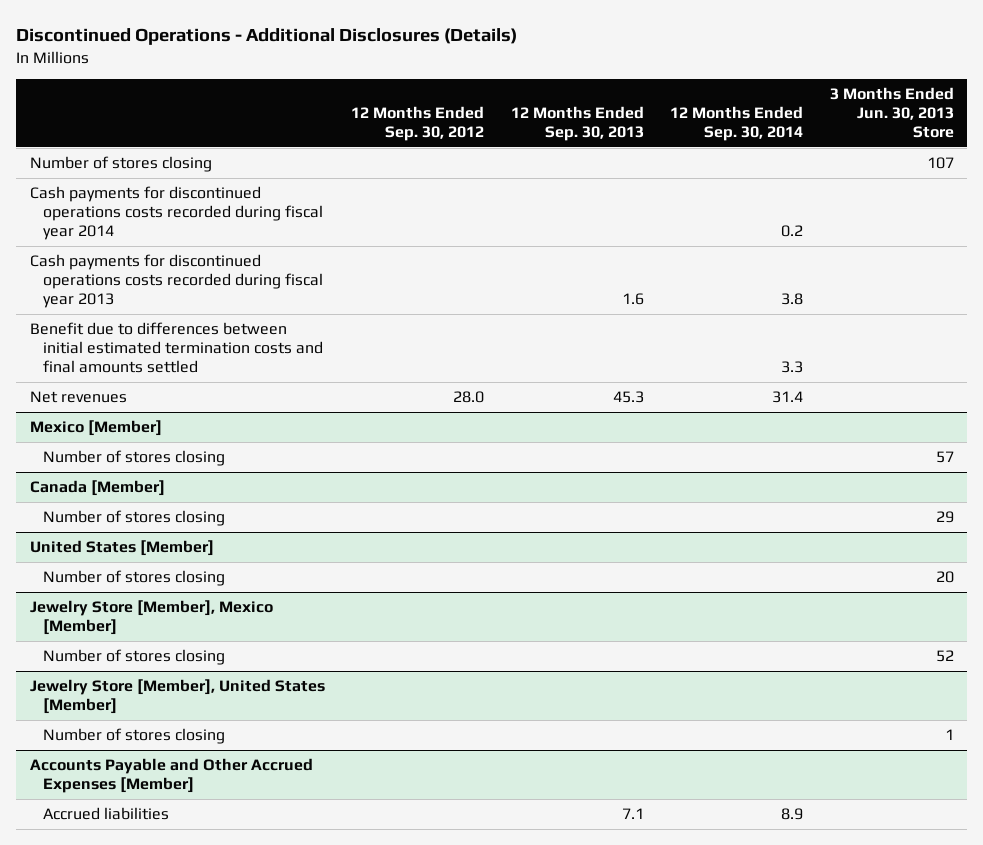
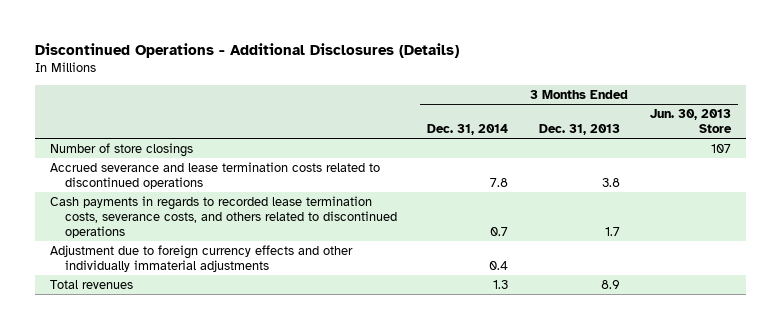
[351,106,485,141] 12 Months Ended Sep. 30, 2012 -> none
[510,106,644,141] 12 Months Ended Sep. 30, 2013 -> none
[670,106,804,141] 12 Months Ended Sep. 30, 2014 -> none
none -> [427,123,509,135] Dec. 31, 2014
none -> [538,123,620,135] Dec. 31, 2013
[29,186,323,240] Cash payments for discontinued operations costs recorded during fiscal year 2014 -> none
[29,420,162,437] Mexico [Member] -> none
[42,450,225,467] Number of stores closing -> none
[29,480,165,497] Canada [Member] -> none
[42,510,225,527] Number of stores closing -> none
[29,540,214,557] United States [Member] -> none
[42,570,225,587] Number of stores closing -> none
[29,600,273,636] Jewelry Store [Member], Mexico [Member] -> none
[42,649,225,666] Number of stores closing -> none
[29,679,325,715] Jewelry Store [Member], United States [Member] -> none
[42,728,225,745] Number of stores closing -> none
[29,758,313,794] Accounts Payable and Other Accrued Expenses [Member] -> none
[42,807,169,821] Accrued liabilities -> none
[29,156,212,173] Number of stores closing -> [50,142,194,157] Number of store closings
none -> [50,161,381,189] Accrued severance and lease termination costs related to discontinued operations
[29,254,323,308] Cash payments for discontinued operations costs recorded during fiscal year 2013 -> [50,195,398,238] Cash payments in regards to recorded lease termination costs, severance costs, and others related to discontinued operations
[29,322,323,373] Benefit due to differences between initial estimated termination costs and final amounts settled -> [50,244,354,272] Adjustment due to foreign currency effects and other individually immaterial adjustments
[29,391,127,404] Net revenues -> [50,279,134,289] Total revenues

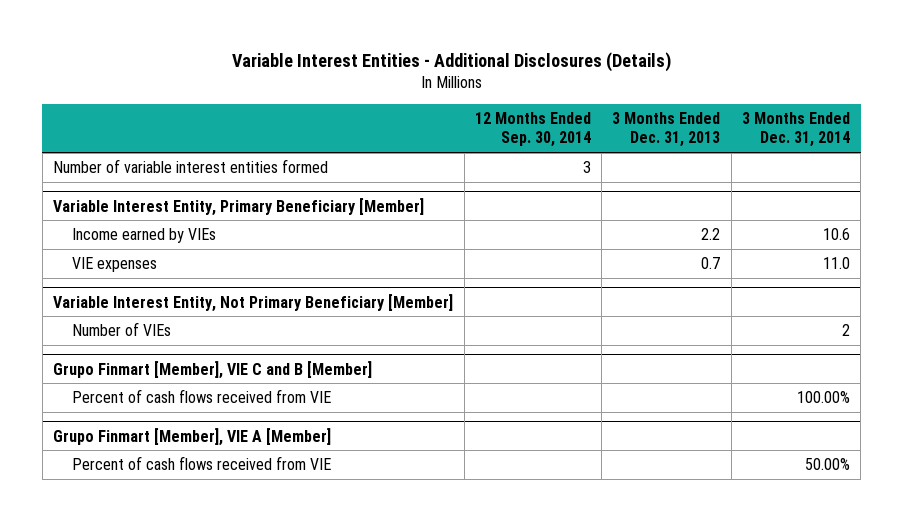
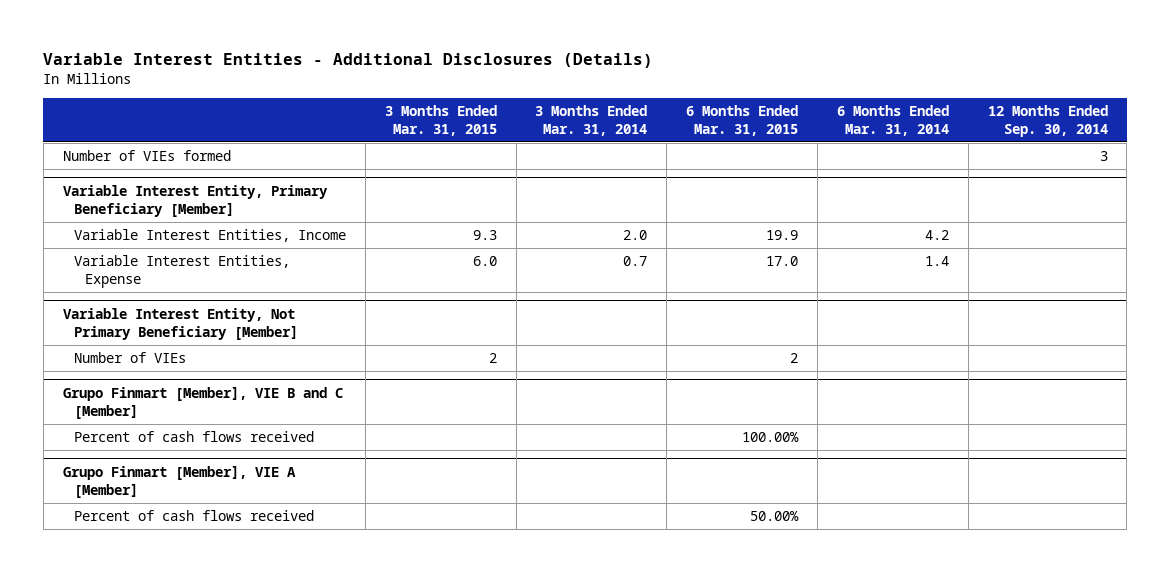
[612,112,721,148] 3 Months Ended Dec. 31, 2013 -> none
[742,112,851,148] 3 Months Ended Dec. 31, 2014 -> none
none -> [384,104,497,136] 3 Months Ended Mar. 31, 2015
none -> [535,104,648,136] 3 Months Ended Mar. 31, 2014
none -> [686,104,799,136] 6 Months Ended Mar. 31, 2015
none -> [836,104,949,136] 6 Months Ended Mar. 31, 2014
[53,159,329,174] Number of variable interest entities formed -> [62,150,231,162] Number of VIEs formed
[71,228,216,244] Income earned by VIEs -> [73,229,346,243] Variable Interest Entities, Income
[71,257,157,273] VIE expenses -> [73,255,290,289] Variable Interest Entities, Expense
[53,360,373,379] Grupo Finmart [Member], VIE C and B [Member] -> [62,387,343,420] Grupo Finmart [Member], VIE B and C [Member]
[71,389,331,404] Percent of cash flows received from VIE -> [73,431,314,443] Percent of cash flows received
[71,456,331,471] Percent of cash flows received from VIE -> [73,510,314,522] Percent of cash flows received

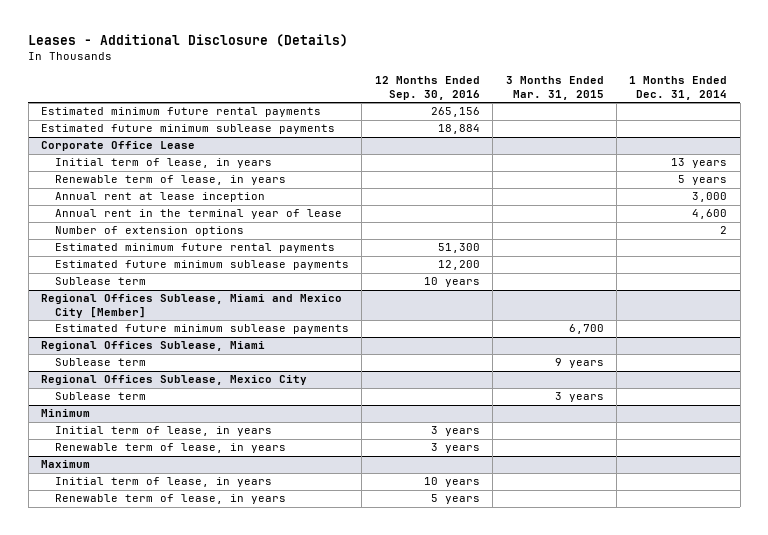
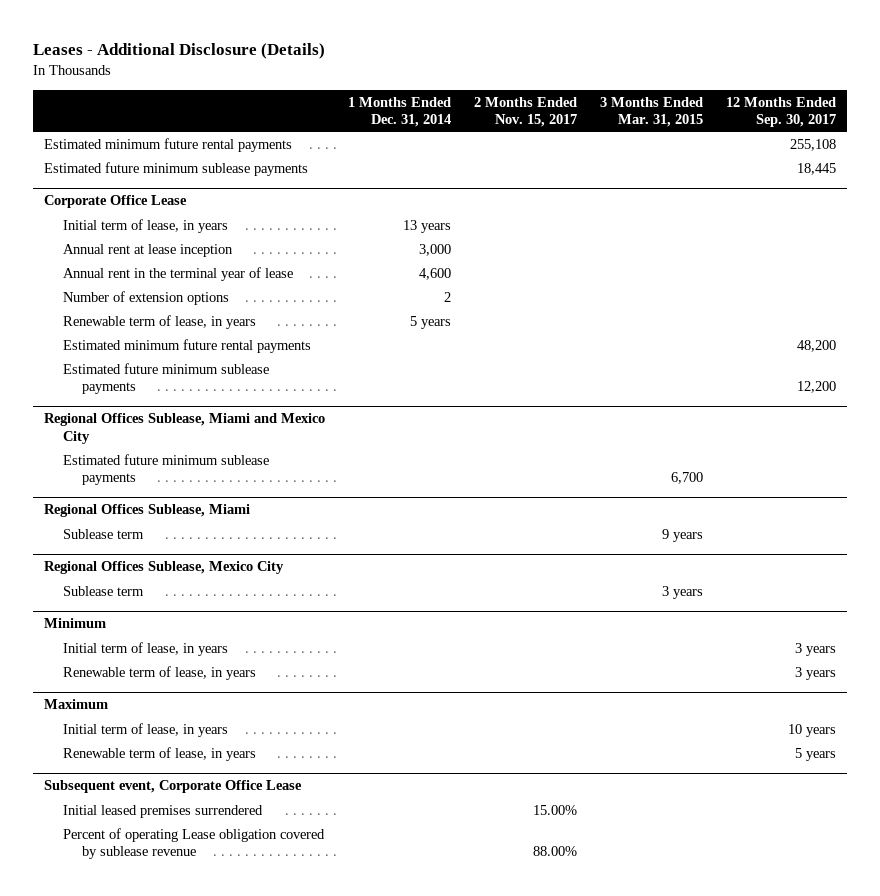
[374,76,480,100] 12 Months Ended Sep. 30, 2016 -> none
none -> [474,96,578,127] 2 Months Ended Nov. 15, 2017
none -> [725,96,836,127] 12 Months Ended Sep. 30, 2017
[55,175,287,186] Renewable term of lease, in years -> [62,314,256,329] Renewable term of lease, in years
[55,277,147,286] Sublease term -> none
[41,294,343,319] Regional Offices Sublease, Miami and Mexico City [Member] -> [44,413,326,444] Regional Offices Sublease, Miami and Mexico City
none -> [44,780,303,794] Subsequent event, Corporate Office Lease
none -> [62,804,263,818] Initial leased premises surrendered
none -> [62,827,325,860] Percent of operating Lease obligation covered by sublease revenue

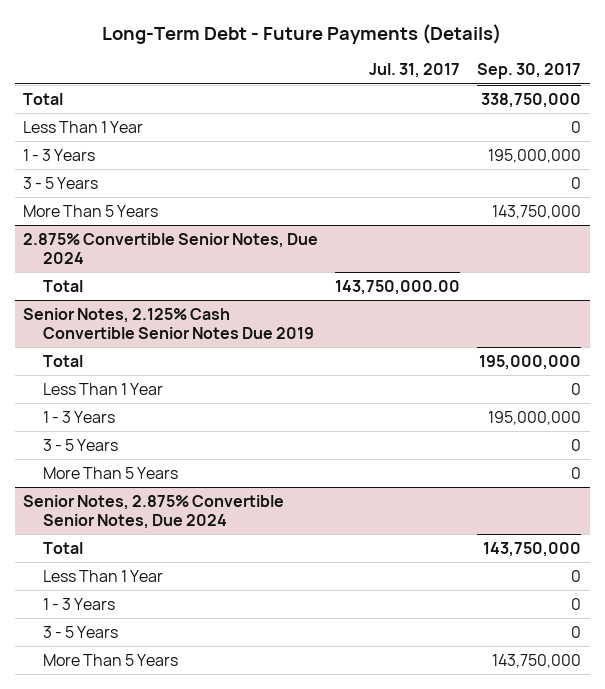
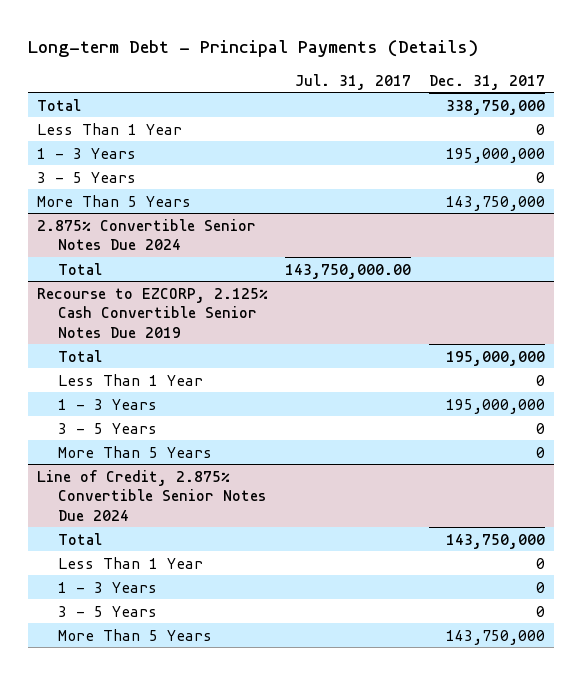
[102,23,502,44] Long-Term Debt - Future Payments (Details) -> [28,39,479,57] Long-term Debt - Principal Payments (Details)
[477,63,582,80] Sep. 30, 2017 -> none
none -> [429,74,546,90] Dec. 31, 2017
[23,232,319,264] 2.875% Convertible Senior Notes, Due 2024 -> [36,218,256,251] 2.875% Convertible Senior Notes Due 2024
[23,307,315,339] Senior Notes, 2.125% Cash Convertible Senior Notes Due 2019 -> [36,287,268,338] Recourse to EZCORP, 2.125% Cash Convertible Senior Notes Due 2019
[23,494,285,529] Senior Notes, 2.875% Convertible Senior Notes, Due 2024 -> [36,469,266,521] Line of Credit, 2.875% Convertible Senior Notes Due 2024

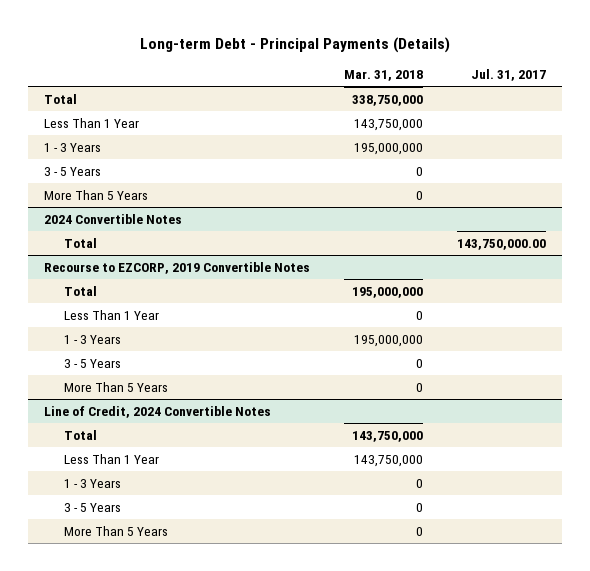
[429,74,546,90] Dec. 31, 2017 -> none
none -> [344,69,424,81] Mar. 31, 2018
[36,218,256,251] 2.875% Convertible Senior Notes Due 2024 -> [44,213,183,224] 2024 Convertible Notes
[36,287,268,338] Recourse to EZCORP, 2.125% Cash Convertible Senior Notes Due 2019 -> [44,261,311,274] Recourse to EZCORP, 2019 Convertible Notes
[36,469,266,521] Line of Credit, 2.875% Convertible Senior Notes Due 2024 -> [44,405,272,418] Line of Credit, 2024 Convertible Notes

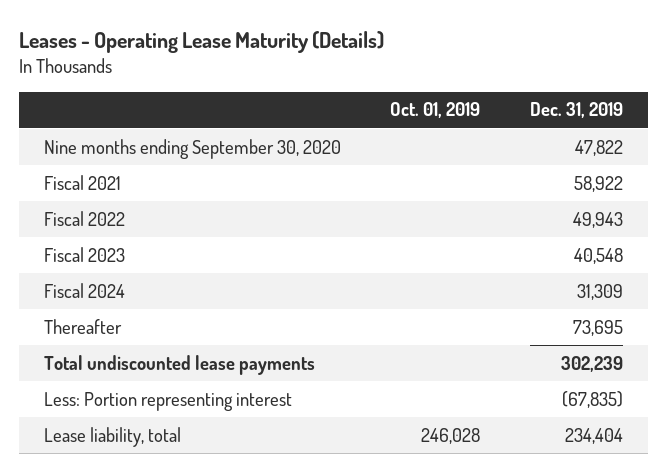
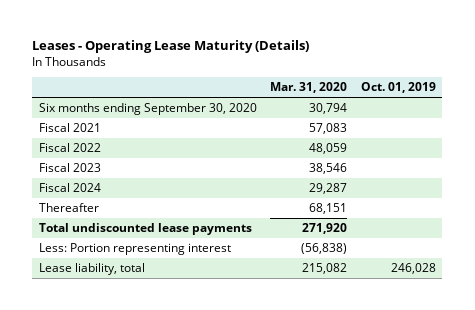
[529,102,623,119] Dec. 31, 2019 -> none
none -> [270,82,348,94] Mar. 31, 2020
[43,138,341,159] Nine months ending September 30, 2020 -> [39,103,258,116] Six months ending September 30, 2020

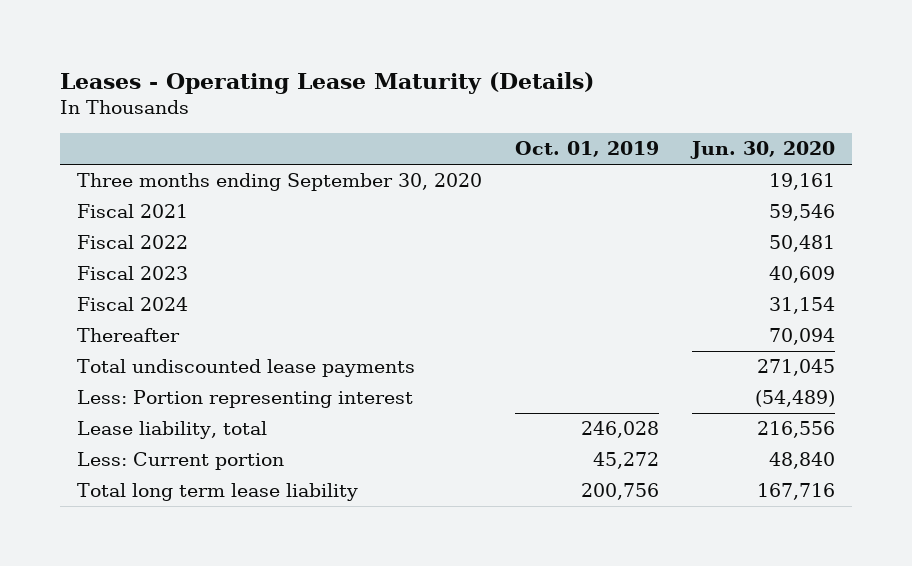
[270,82,348,94] Mar. 31, 2020 -> none
none -> [690,141,836,160] Jun. 30, 2020
[39,103,258,116] Six months ending September 30, 2020 -> [76,173,482,192] Three months ending September 30, 2020
none -> [76,452,284,471] Less: Current portion
none -> [76,483,358,502] Total long term lease liability

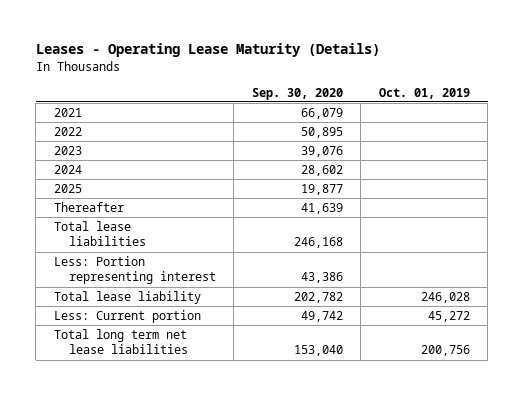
[690,141,836,160] Jun. 30, 2020 -> none
none -> [251,87,343,100] Sep. 30, 2020
[76,173,482,192] Three months ending September 30, 2020 -> none
[76,204,188,219] Fiscal 2021 -> [53,107,82,117] 2021
[76,235,188,250] Fiscal 2022 -> [53,126,82,136] 2022
[76,266,188,281] Fiscal 2023 -> [53,145,82,155] 2023
[76,297,188,312] Fiscal 2024 -> [53,164,82,174] 2024
none -> [53,183,82,193] 2025
[76,359,415,378] Total undiscounted lease payments -> [53,220,146,247] Total lease liabilities
[76,421,267,440] Lease liability, total -> [53,290,201,304] Total lease liability
[76,483,358,502] Total long term lease liability -> [53,328,188,355] Total long term net lease liabilities

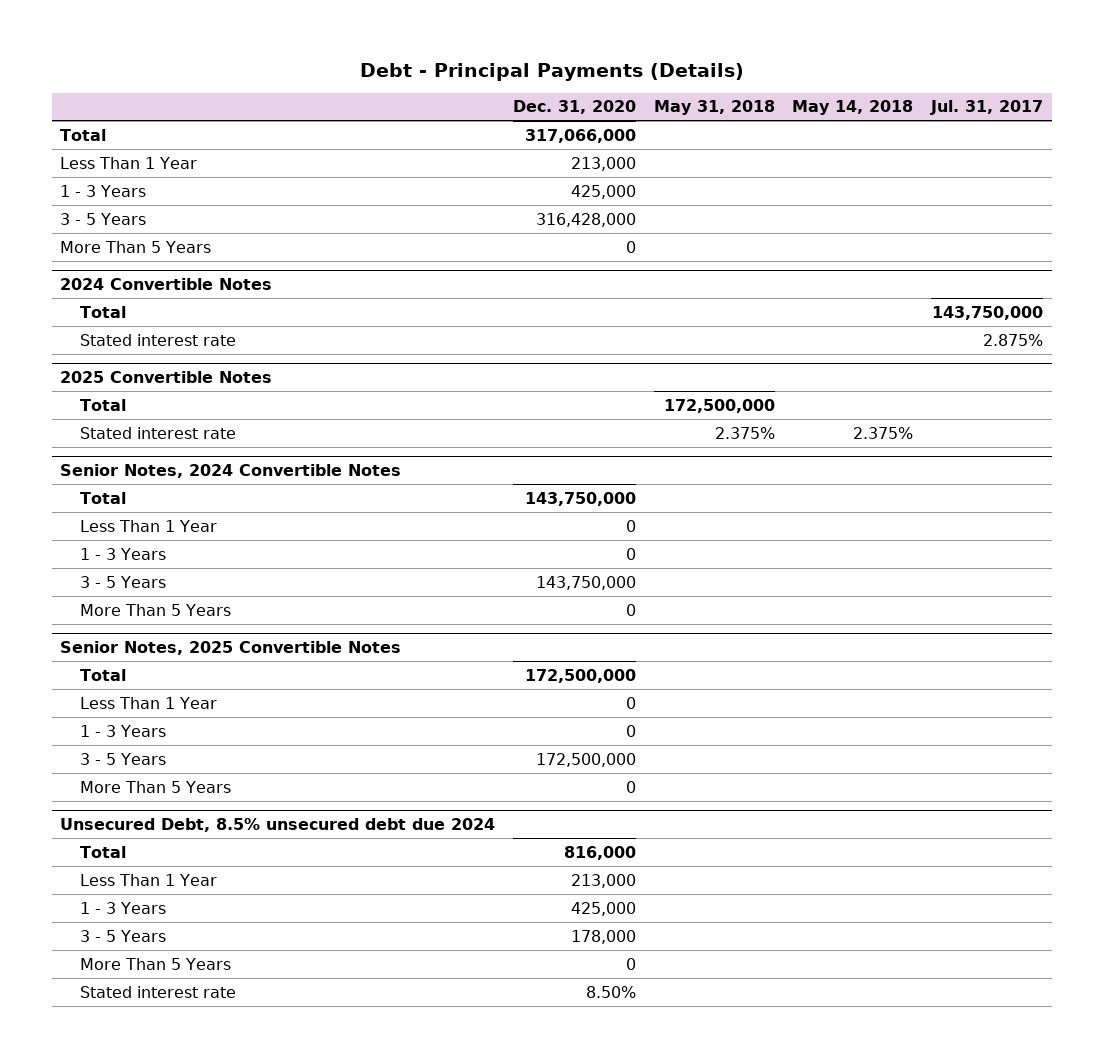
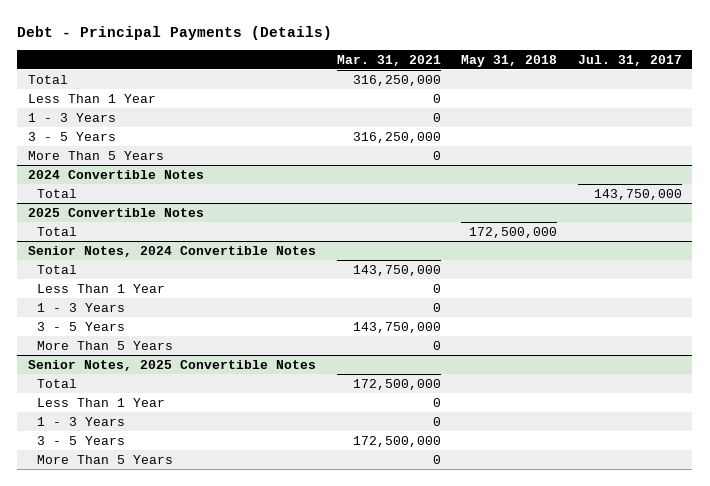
[513,100,637,115] Dec. 31, 2020 -> none
[792,100,914,116] May 14, 2018 -> none
none -> [336,54,441,66] Mar. 31, 2021
[79,333,236,346] Stated interest rate -> none
[79,426,236,439] Stated interest rate -> none
[60,818,496,833] Unsecured Debt, 8.5% unsecured debt due 2024 -> none
[79,845,126,858] Total -> none
[79,873,217,886] Less Than 1 Year -> none
[79,901,166,914] 1 - 3 Years -> none
[79,929,166,942] 3 - 5 Years -> none
[79,957,231,970] More Than 5 Years -> none
[79,985,236,998] Stated interest rate -> none

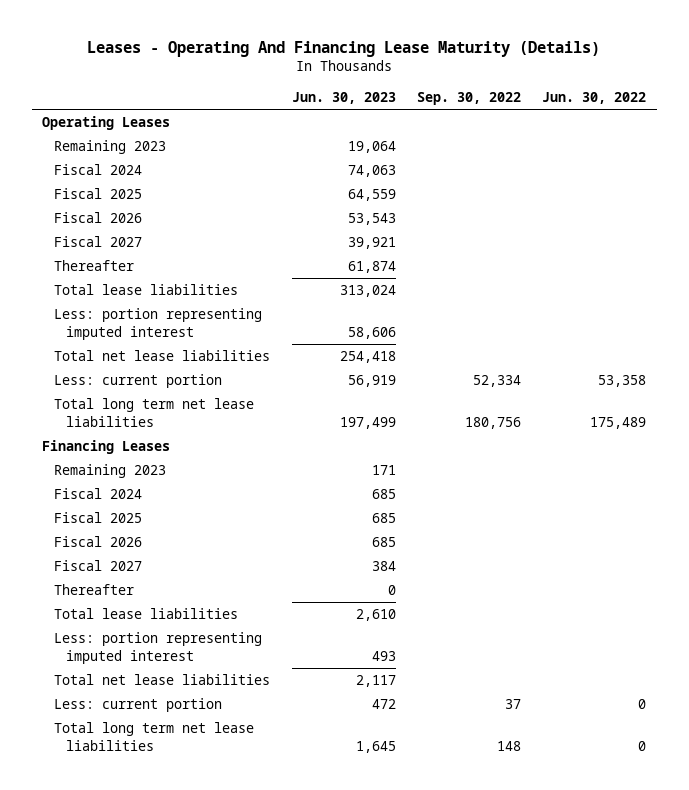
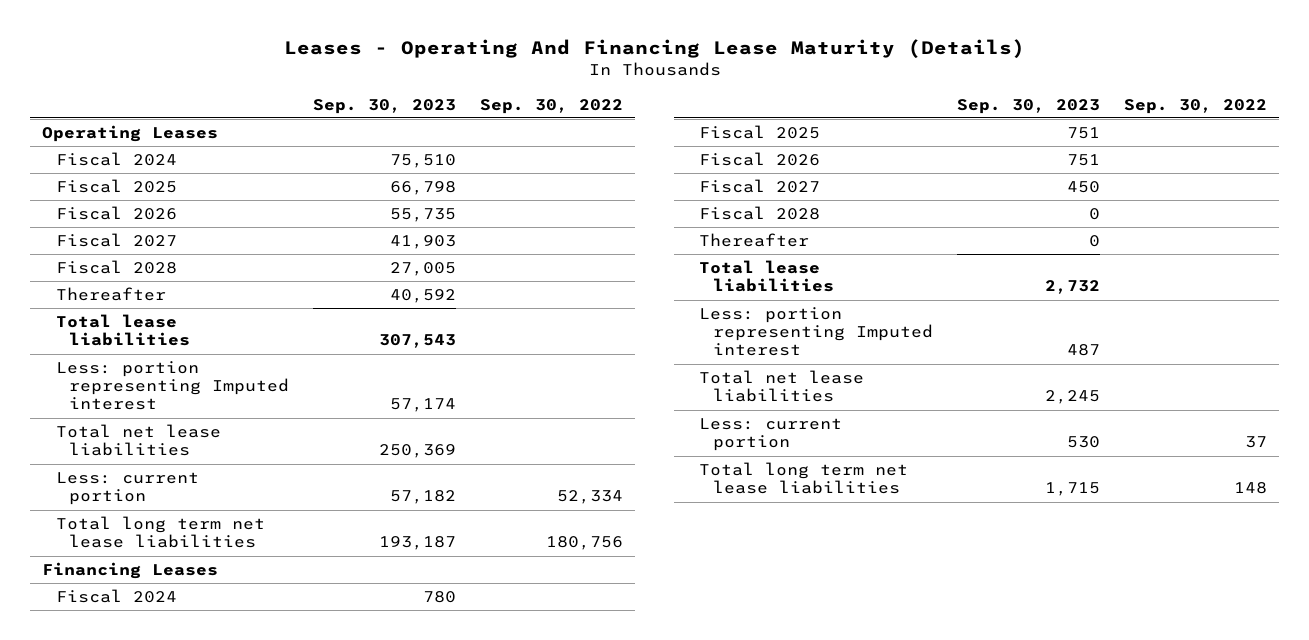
[291,91,396,104] Jun. 30, 2023 -> none
[542,91,647,104] Jun. 30, 2022 -> none
none -> [313,98,457,114] Sep. 30, 2023
[54,140,167,155] Remaining 2023 -> none
none -> [55,260,177,275] Fiscal 2028
[54,308,263,340] Less: portion representing imputed interest -> [55,361,289,411] Less: portion representing Imputed interest
[54,464,167,479] Remaining 2023 -> none
none -> [699,206,821,221] Fiscal 2028
[54,632,263,664] Less: portion representing imputed interest -> [699,307,933,357] Less: portion representing Imputed interest

